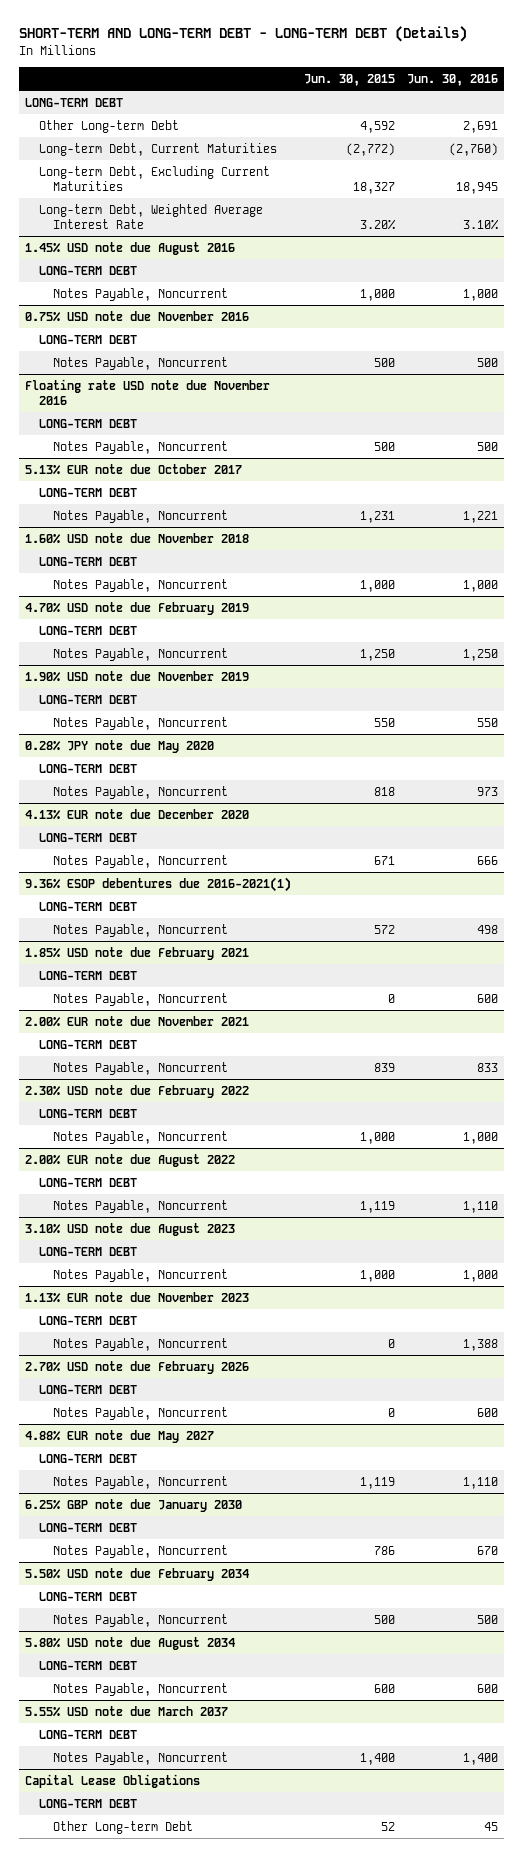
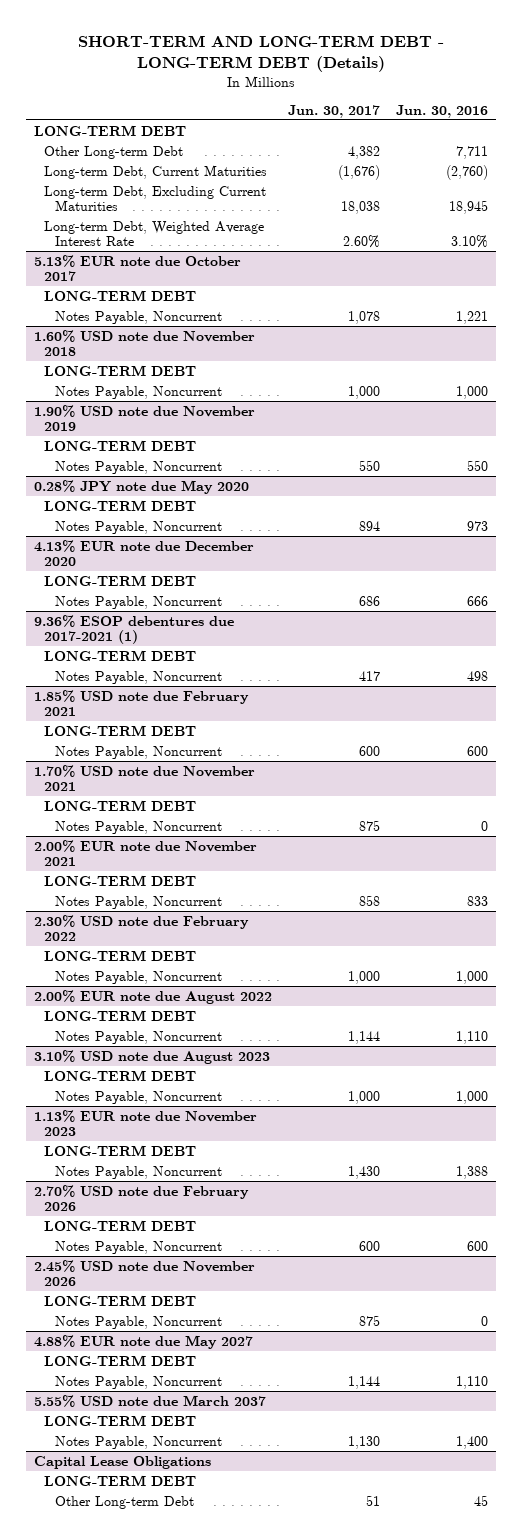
[303,73,395,86] Jun. 30, 2015 -> none
none -> [288,104,381,118] Jun. 30, 2017
[462,120,498,133] 2,691 -> [456,145,489,159] 7,711
[25,241,236,255] 1.45% USD note due August 2016 -> none
[39,265,138,275] LONG-TERM DEBT -> none
[52,287,228,301] Notes Payable, Noncurrent -> none
[25,310,250,322] 0.75% USD note due November 2016 -> none
[39,334,138,344] LONG-TERM DEBT -> none
[52,356,228,370] Notes Payable, Noncurrent -> none
[25,378,271,405] Floating rate USD note due November 2016 -> none
[39,418,138,428] LONG-TERM DEBT -> none
[52,440,228,454] Notes Payable, Noncurrent -> none
[25,601,250,615] 4.70% USD note due February 2019 -> none
[39,625,138,635] LONG-TERM DEBT -> none
[52,647,228,661] Notes Payable, Noncurrent -> none
[25,876,292,892] 9.36% ESOP debentures due 2016-2021(1) -> [34,614,235,645] 9.36% ESOP debentures due 2017-2021 (1)
none -> [34,764,256,792] 1.70% USD note due November 2021
none -> [44,799,197,811] LONG-TERM DEBT
none -> [54,820,222,834] Notes Payable, Noncurrent
none -> [34,1259,256,1287] 2.45% USD note due November 2026
none -> [44,1294,197,1306] LONG-TERM DEBT
none -> [54,1315,222,1329] Notes Payable, Noncurrent
[25,1498,243,1512] 6.25% GBP note due January 2030 -> none
[39,1522,138,1532] LONG-TERM DEBT -> none
[52,1544,228,1558] Notes Payable, Noncurrent -> none
[25,1567,250,1581] 5.50% USD note due February 2034 -> none
[39,1591,138,1601] LONG-TERM DEBT -> none
[52,1613,228,1627] Notes Payable, Noncurrent -> none
[25,1636,236,1650] 5.80% USD note due August 2034 -> none
[39,1660,138,1670] LONG-TERM DEBT -> none
[52,1682,228,1696] Notes Payable, Noncurrent -> none

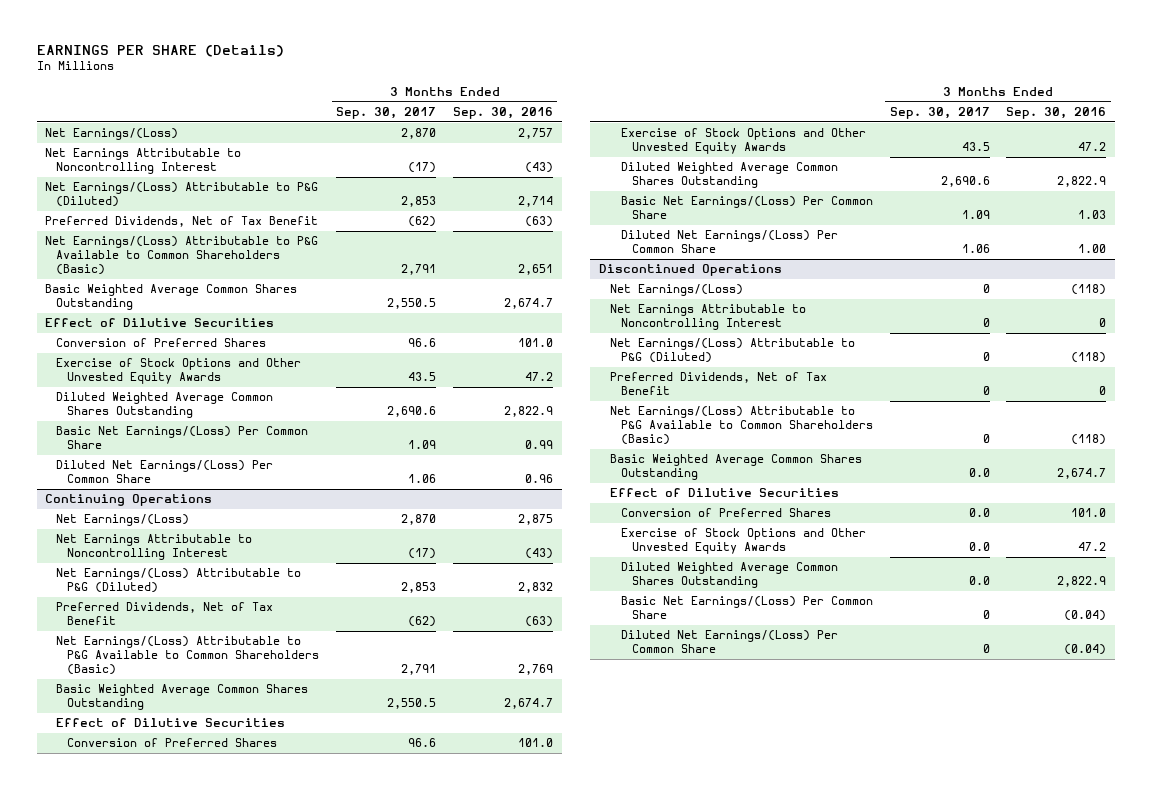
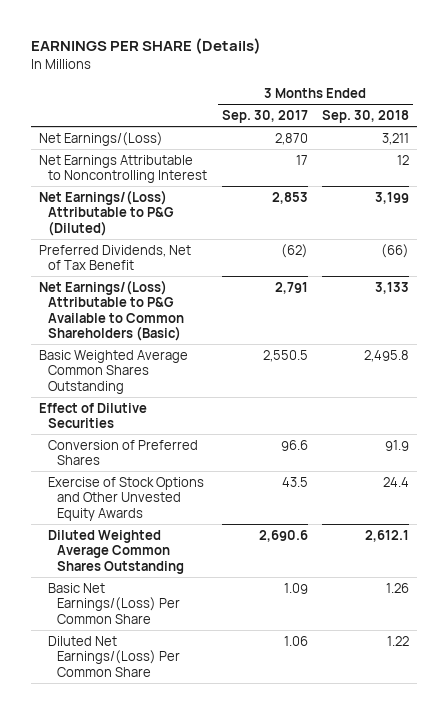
[453,107,554,120] Sep. 30, 2016 -> none
none -> [322,109,410,123] Sep. 30, 2018
[45,182,319,208] Net Earnings/(Loss) Attributable to P&G (Diluted) -> none
[45,216,319,228] Preferred Dividends, Net of Tax Benefit -> none
[45,236,319,276] Net Earnings/(Loss) Attributable to P&G Available to Common Shareholders (Basic) -> none
[45,284,298,311] Basic Weighted Average Common Shares Outstanding -> none
[45,318,275,328] Effect of Dilutive Securities -> none
[56,338,267,348] Conversion of Preferred Shares -> none
[56,358,302,385] Exercise of Stock Options and Other Unvested Equity Awards -> none
[56,392,274,419] Diluted Weighted Average Common Shares Outstanding -> none
[56,426,309,450] Basic Net Earnings/(Loss) Per Common Share -> none
[56,460,274,484] Diluted Net Earnings/(Loss) Per Common Share -> none
[45,494,213,507] Continuing Operations -> none
[56,514,190,527] Net Earnings/(Loss) -> none
[56,534,253,561] Net Earnings Attributable to Noncontrolling Interest -> none
[408,162,437,174] (17) -> [295,154,308,165] 17
[598,264,782,277] Discontinued Operations -> none
[609,284,743,297] Net Earnings/(Loss) -> none
[609,304,806,331] Net Earnings Attributable to Noncontrolling Interest -> none
[609,338,855,364] Net Earnings/(Loss) Attributable to P&G (Diluted) -> none
[609,372,827,396] Preferred Dividends, Net of Tax Benefit -> none
[609,406,873,446] Net Earnings/(Loss) Attributable to P&G Available to Common Shareholders (Basic) -> none
[609,454,862,481] Basic Weighted Average Common Shares Outstanding -> none
[609,488,839,498] Effect of Dilutive Securities -> none
[620,508,831,518] Conversion of Preferred Shares -> none
[620,528,866,555] Exercise of Stock Options and Other Unvested Equity Awards -> none
[620,562,838,589] Diluted Weighted Average Common Shares Outstanding -> none
[620,596,873,620] Basic Net Earnings/(Loss) Per Common Share -> none
[620,630,838,654] Diluted Net Earnings/(Loss) Per Common Share -> none

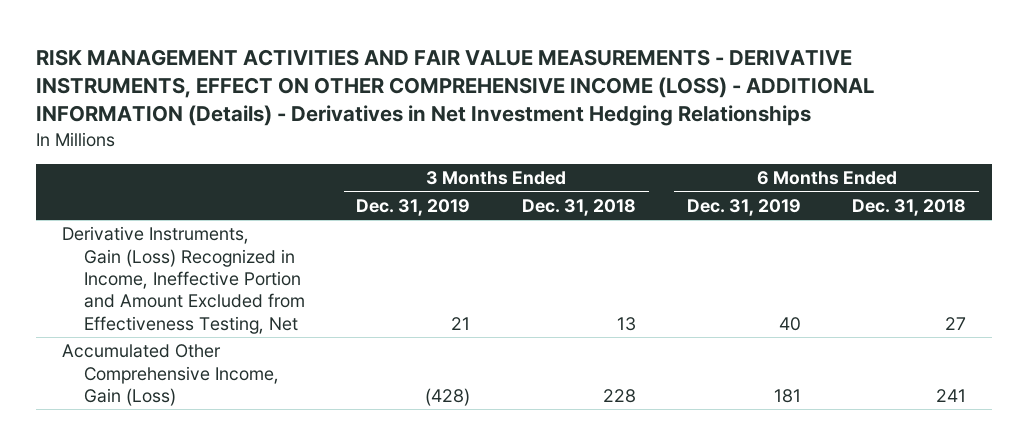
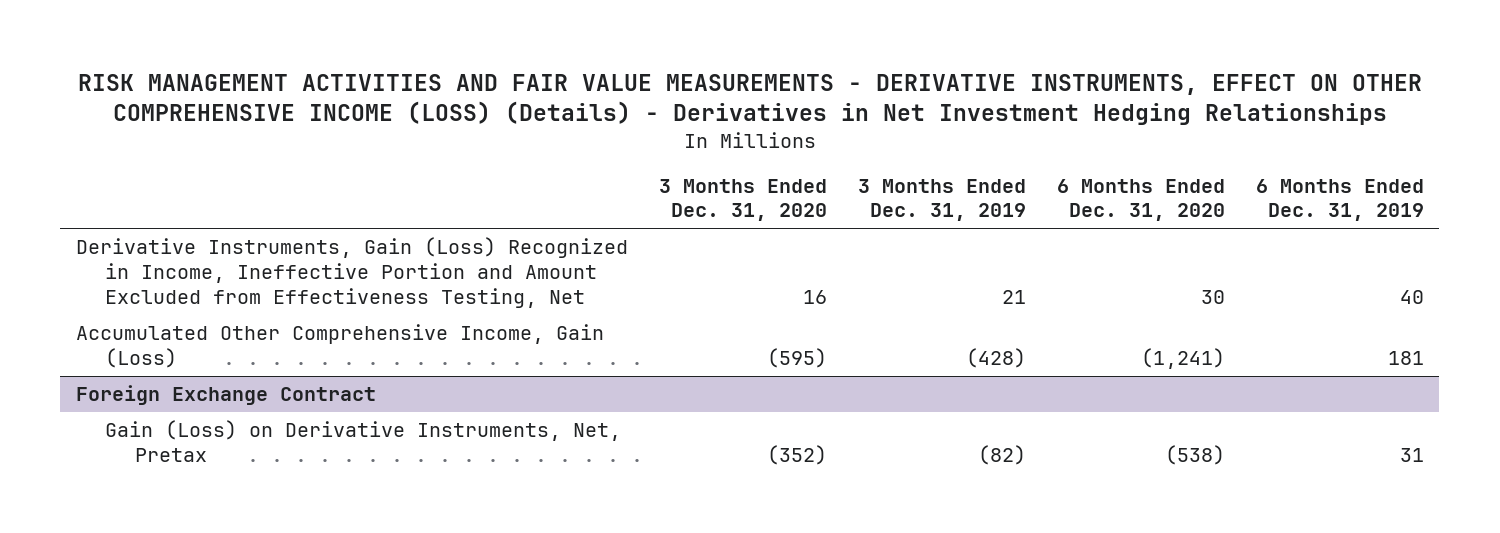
[36,48,875,127] RISK MANAGEMENT ACTIVITIES AND FAIR VALUE MEASUREMENTS - DERIVATIVE INSTRUMENTS, EFFECT ON OTHER COMPREHENSIVE INCOME (LOSS) - ADDITIONAL INFORMATION (Details) - Derivatives in Net Investment Hedging Relationships -> [77,73,1422,126] RISK MANAGEMENT ACTIVITIES AND FAIR VALUE MEASUREMENTS - DERIVATIVE INSTRUMENTS, EFFECT ON OTHER COMPREHENSIVE INCOME (LOSS) (Details) - Derivatives in Net Investment Hedging Relationships
[521,198,636,216] Dec. 31, 2018 -> none
[852,198,967,216] Dec. 31, 2018 -> none
none -> [658,178,827,222] 3 Months Ended Dec. 31, 2020
none -> [1056,178,1225,222] 6 Months Ended Dec. 31, 2020
none -> [75,385,376,406] Foreign Exchange Contract
none -> [105,420,622,463] Gain (Loss) on Derivative Instruments, Net, Pretax

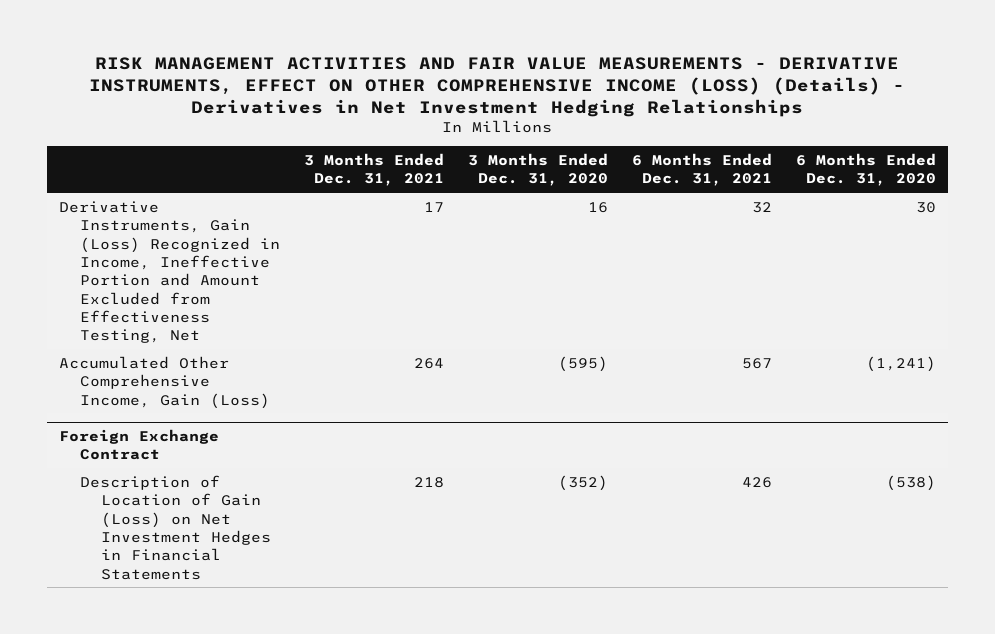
[857,178,1026,222] 3 Months Ended Dec. 31, 2019 -> none
[1255,178,1424,222] 6 Months Ended Dec. 31, 2019 -> none
none -> [303,152,444,187] 3 Months Ended Dec. 31, 2021
none -> [631,152,772,187] 6 Months Ended Dec. 31, 2021
[105,420,622,463] Gain (Loss) on Derivative Instruments, Net, Pretax -> [79,474,271,580] Description of Location of Gain (Loss) on Net Investment Hedges in Financial Statements

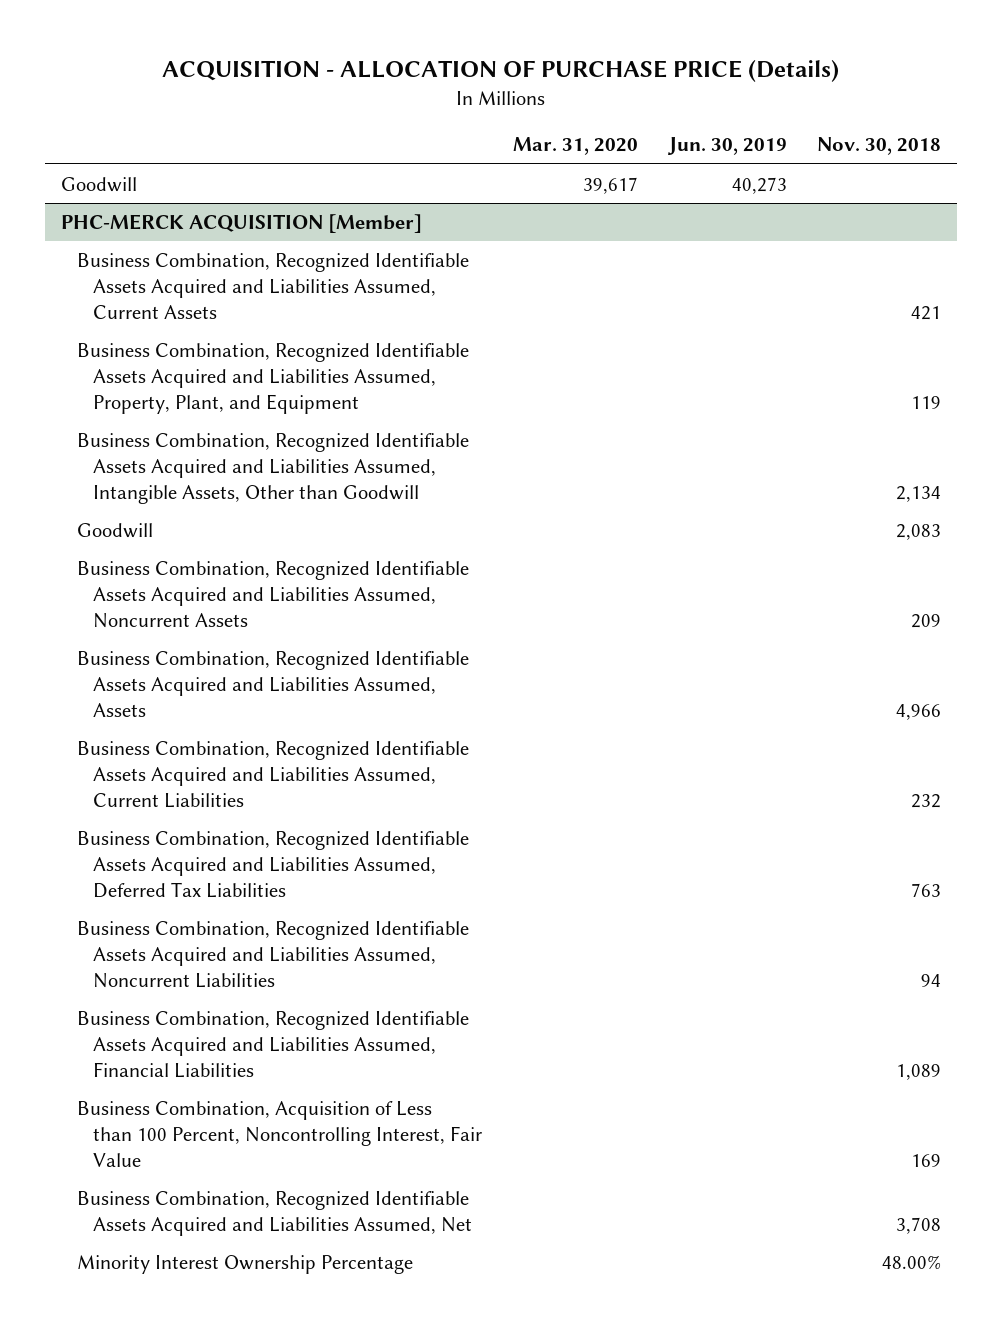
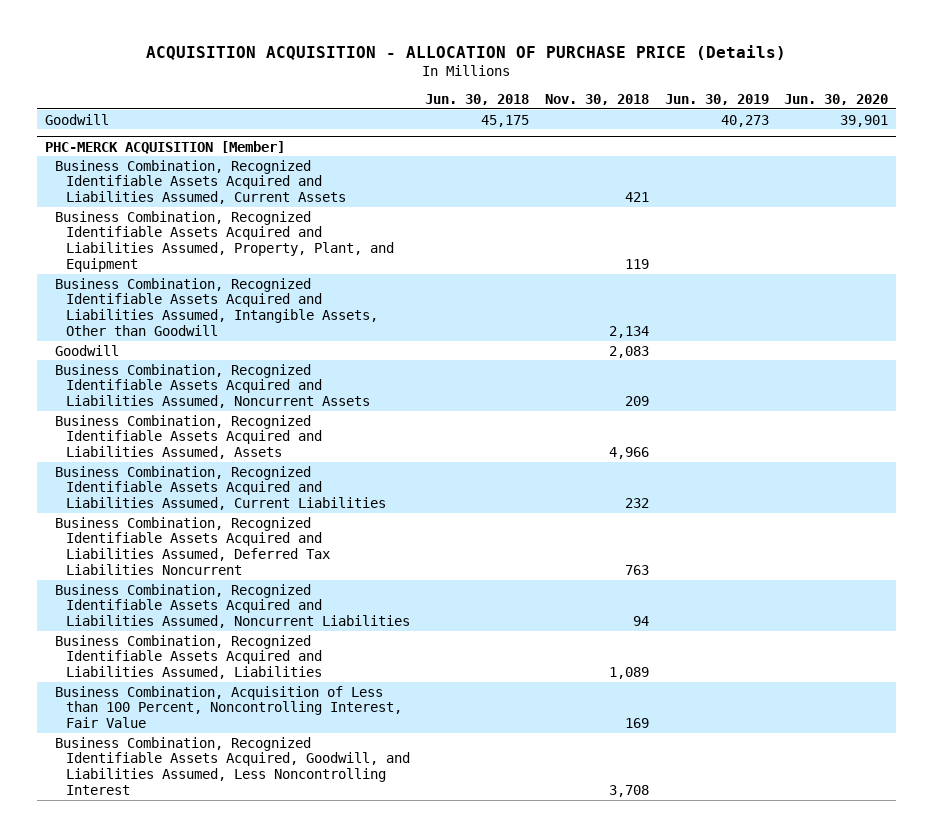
[161,60,839,83] ACQUISITION - ALLOCATION OF PURCHASE PRICE (Details) -> [146,44,787,60] ACQUISITION ACQUISITION - ALLOCATION OF PURCHASE PRICE (Details)
[512,137,638,156] Mar. 31, 2020 -> none
none -> [425,94,530,106] Jun. 30, 2018
none -> [784,94,889,106] Jun. 30, 2020
[76,830,469,899] Business Combination, Recognized Identifiable Assets Acquired and Liabilities Assumed, Deferred Tax Liabilities -> [55,516,330,576] Business Combination, Recognized Identifiable Assets Acquired and Liabilities Assumed, Deferred Tax Liabilities Noncurrent
[76,1010,469,1079] Business Combination, Recognized Identifiable Assets Acquired and Liabilities Assumed, Financial Liabilities -> [55,634,322,680] Business Combination, Recognized Identifiable Assets Acquired and Liabilities Assumed, Liabilities
[76,1254,413,1274] Minority Interest Ownership Percentage -> none
[76,1190,473,1236] Business Combination, Recognized Identifiable Assets Acquired and Liabilities Assumed, Net -> [55,736,410,796] Business Combination, Recognized Identifiable Assets Acquired, Goodwill, and Liabilities Assumed, Less Noncontrolling Interest

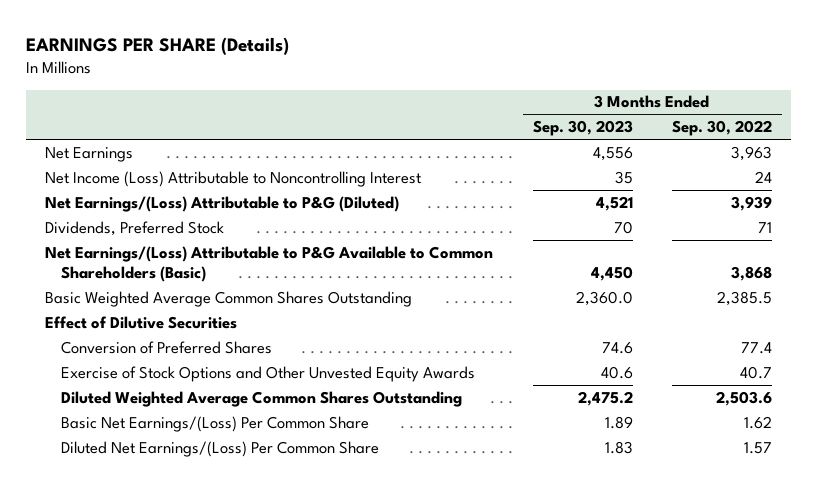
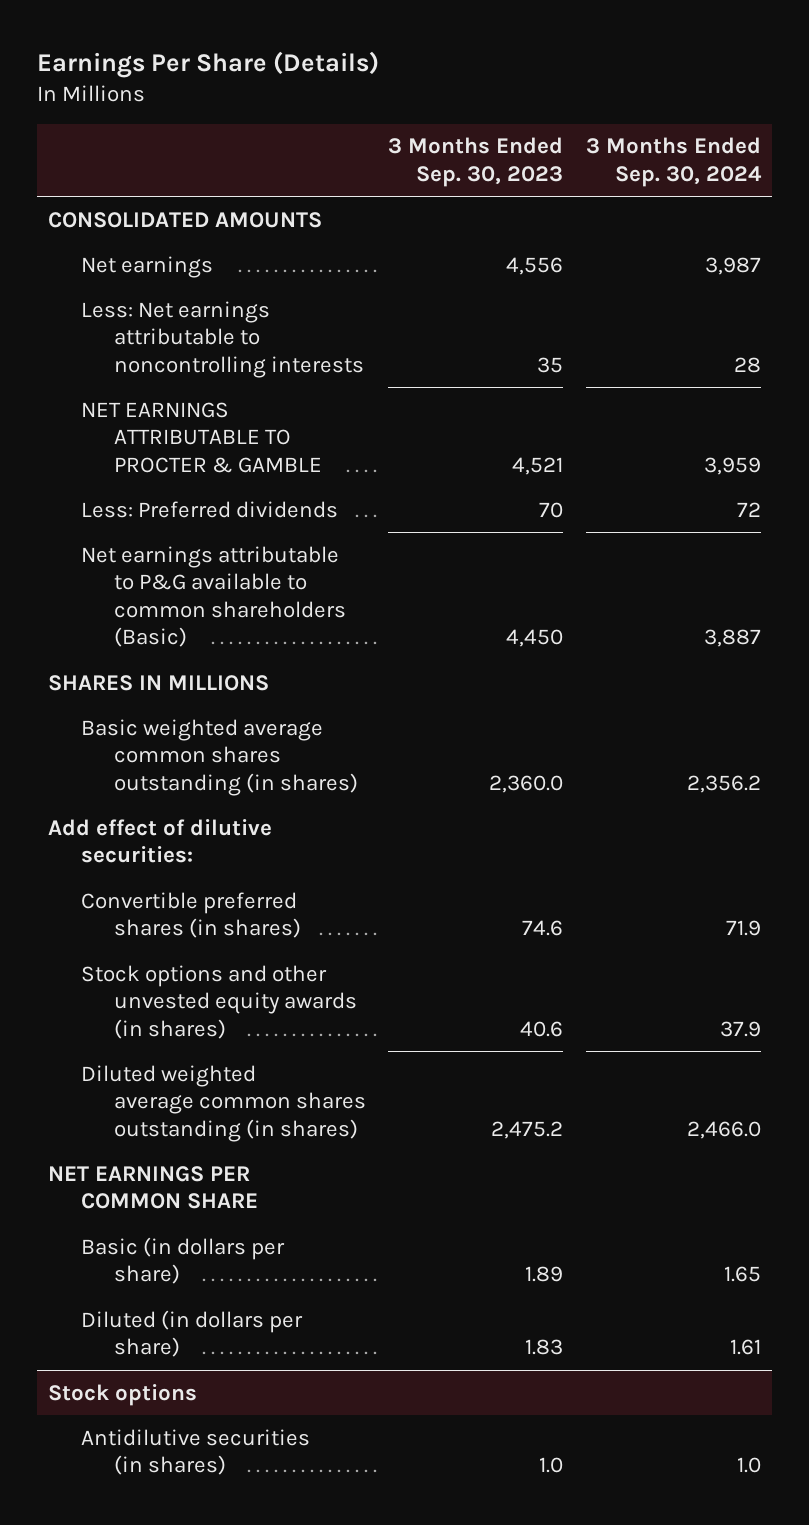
[25,37,289,56] EARNINGS PER SHARE (Details) -> [36,51,379,79] Earnings Per Share (Details)
[671,120,772,137] Sep. 30, 2022 -> none
none -> [585,137,762,187] 3 Months Ended Sep. 30, 2024
none -> [47,211,322,228] CONSOLIDATED AMOUNTS
[45,146,134,162] Net Earnings -> [80,255,213,278] Net earnings
[45,170,422,187] Net Income (Loss) Attributable to Noncontrolling Interest -> [80,300,364,378] Less: Net earnings attributable to noncontrolling interests
[45,195,400,212] Net Earnings/(Loss) Attributable to P&G (Diluted) -> [80,401,322,473] NET EARNINGS ATTRIBUTABLE TO PROCTER & GAMBLE
[45,220,225,236] Dividends, Preferred Stock -> [80,500,338,518] Less: Preferred dividends
[45,245,494,283] Net Earnings/(Loss) Attributable to P&G Available to Common Shareholders (Basic) -> [80,545,346,648] Net earnings attributable to P&G available to common shareholders (Basic)
none -> [47,674,269,691] SHARES IN MILLIONS
[45,290,413,307] Basic Weighted Average Common Shares Outstanding -> [80,718,358,796] Basic weighted average common shares outstanding (in shares)
[45,315,238,329] Effect of Dilutive Securities -> [47,818,272,864] Add effect of dilutive securities:
[61,340,273,354] Conversion of Preferred Shares -> [80,891,301,939] Convertible preferred shares (in shares)
[61,365,476,382] Exercise of Stock Options and Other Unvested Equity Awards -> [80,964,357,1039] Stock options and other unvested equity awards (in shares)
[61,390,463,407] Diluted Weighted Average Common Shares Outstanding -> [80,1064,366,1142] Diluted weighted average common shares outstanding (in shares)
none -> [47,1165,258,1210] NET EARNINGS PER COMMON SHARE
[61,415,370,432] Basic Net Earnings/(Loss) Per Common Share -> [80,1236,285,1285] Basic (in dollars per share)
[61,440,380,457] Diluted Net Earnings/(Loss) Per Common Share -> [80,1309,303,1358] Diluted (in dollars per share)
none -> [47,1383,197,1406] Stock options
none -> [80,1428,310,1476] Antidilutive securities (in shares)

